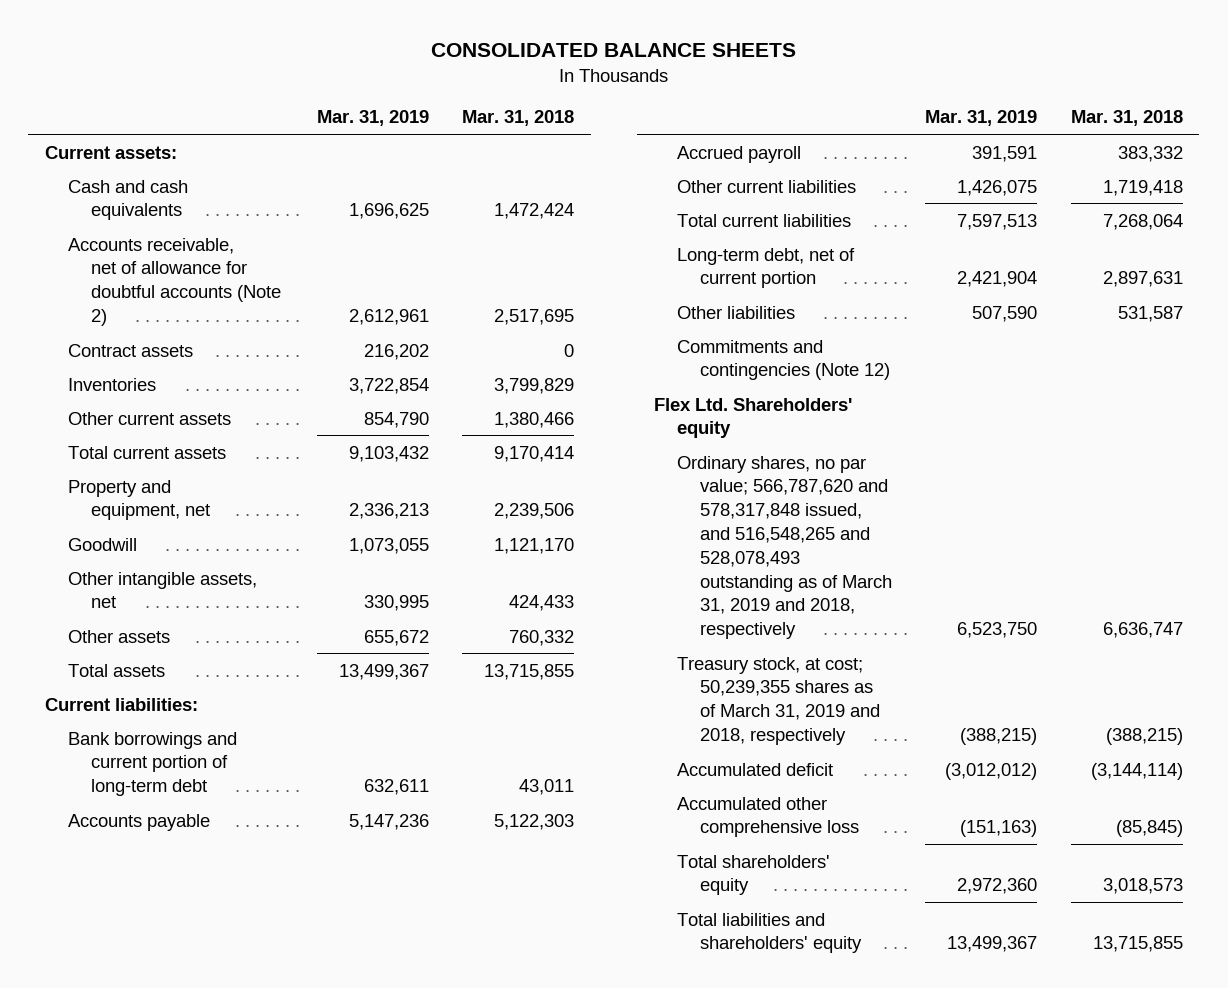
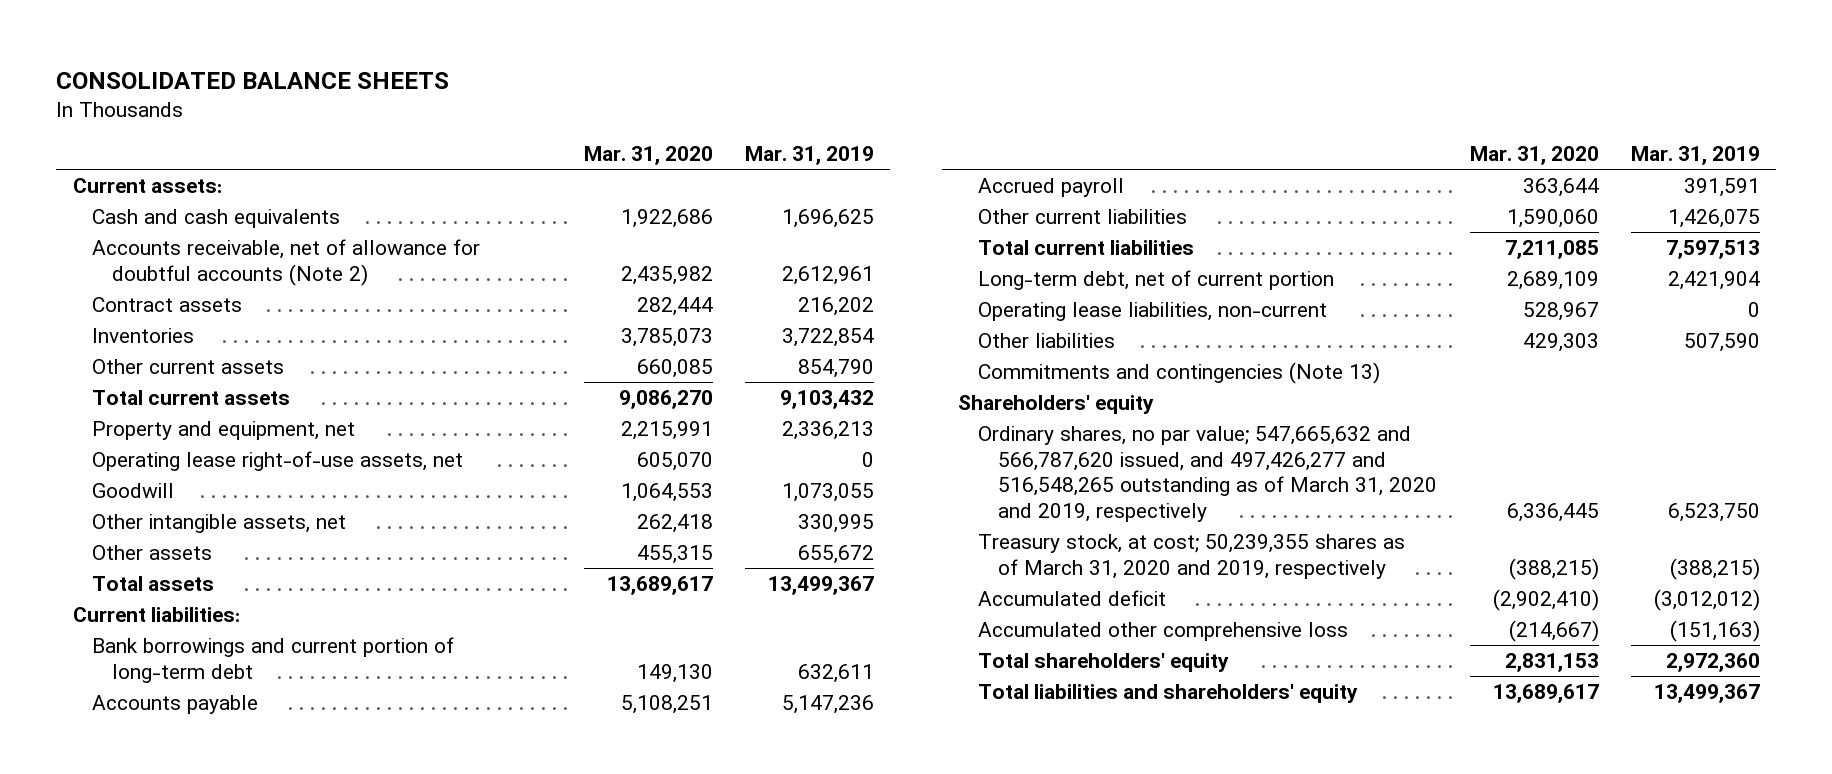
[462,110,575,127] Mar. 31, 2018 -> none
none -> [583,146,713,166] Mar. 31, 2020
none -> [92,451,464,472] Operating lease right-of-use assets, net
none -> [978,302,1328,322] Operating lease liabilities, non-current
[676,339,890,381] Commitments and contingencies (Note 12) -> [978,362,1381,385] Commitments and contingencies (Note 13)
[653,397,852,439] Flex Ltd. Shareholders' equity -> [958,395,1155,415] Shareholders' equity
[676,455,892,640] Ordinary shares, no par value; 566,787,620 and 578,317,848 issued, and 516,548,265 and 528,078,493 outstanding as of March 31, 2019 and 2018, respectively -> [978,426,1438,522] Ordinary shares, no par value; 547,665,632 and 566,787,620 issued, and 497,426,277 and 516,548,265 outstanding as of March 31, 2020 and 2019, respectively
[676,656,880,745] Treasury stock, at cost; 50,239,355 shares as of March 31, 2019 and 2018, respectively -> [978,534,1406,579] Treasury stock, at cost; 50,239,355 shares as of March 31, 2020 and 2019, respectively

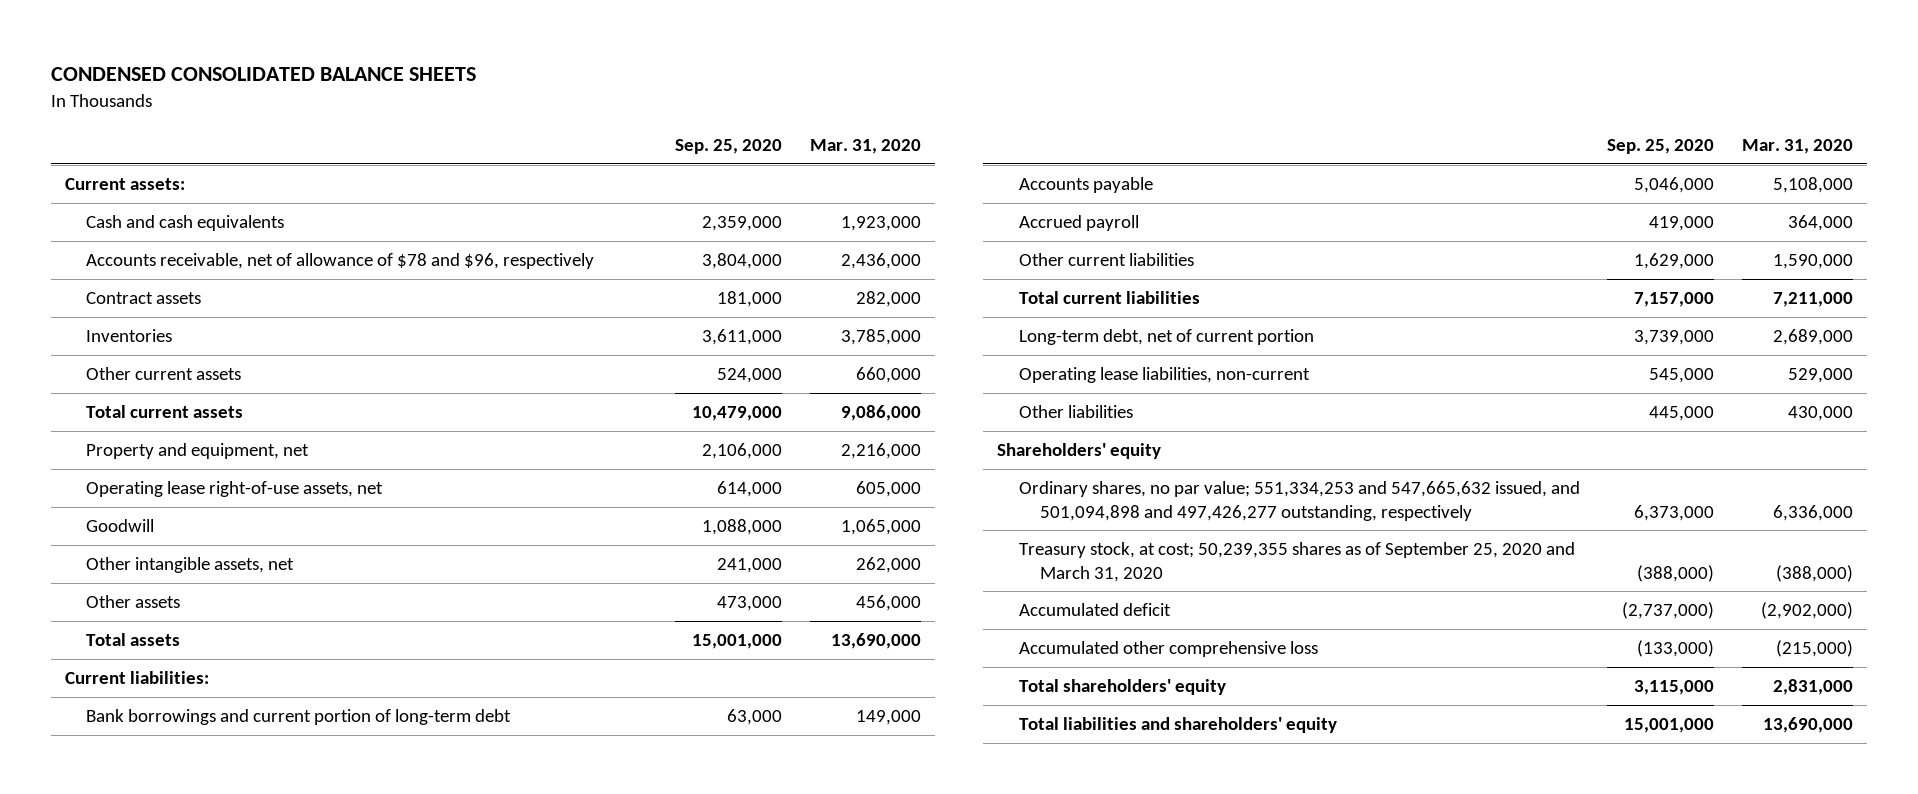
[56,71,450,89] CONSOLIDATED BALANCE SHEETS -> [50,66,476,81] CONDENSED CONSOLIDATED BALANCE SHEETS
[744,146,874,166] Mar. 31, 2019 -> none
none -> [675,139,783,155] Sep. 25, 2020
[620,209,713,229] 1,922,686 -> [841,216,922,232] 1,923,000
[92,239,481,286] Accounts receivable, net of allowance for doubtful accounts (Note 2) -> [86,253,595,270] Accounts receivable, net of allowance of $78 and $96, respectively
[620,265,713,285] 2,435,982 -> [841,253,922,270] 2,436,000
[636,297,713,317] 282,444 -> [856,291,922,308] 282,000
[620,328,713,348] 3,785,073 -> [841,329,922,346] 3,785,000
[636,359,713,379] 660,085 -> [856,367,922,384] 660,000
[618,390,713,410] 9,086,270 -> [841,405,922,422] 9,086,000
[620,421,713,441] 2,215,991 -> [841,443,922,460] 2,216,000
[636,452,713,472] 605,070 -> [856,481,922,498] 605,000
[620,483,713,503] 1,064,553 -> [841,519,922,536] 1,065,000
[636,514,713,534] 262,418 -> [856,557,922,574] 262,000
[636,545,713,565] 455,315 -> [856,595,922,612] 456,000
[606,576,713,596] 13,689,617 -> [831,633,922,650] 13,690,000
[978,362,1381,385] Commitments and contingencies (Note 13) -> none
[636,663,713,683] 149,130 -> [856,710,922,726] 149,000
[620,695,713,715] 5,108,251 -> [1773,177,1854,194] 5,108,000
[1522,178,1599,198] 363,644 -> [1788,215,1854,232] 364,000
[1506,209,1599,229] 1,590,060 -> [1773,254,1854,270] 1,590,000
[1504,240,1599,260] 7,211,085 -> [1773,292,1854,308] 7,211,000
[1506,271,1599,291] 2,689,109 -> [1773,329,1854,346] 2,689,000
[1522,302,1599,322] 528,967 -> [1788,368,1854,384] 529,000
[1522,333,1599,353] 429,303 -> [1788,406,1854,422] 430,000
[978,426,1438,522] Ordinary shares, no par value; 547,665,632 and 566,787,620 issued, and 497,426,277 and 516,548,265 outstanding as of March 31, 2020 and 2019, respectively -> [1018,481,1580,521] Ordinary shares, no par value; 551,334,253 and 547,665,632 issued, and 501,094,898 and 497,426,277 outstanding, respectively
[1506,502,1599,522] 6,336,445 -> [1773,504,1854,521] 6,336,000
[978,534,1406,579] Treasury stock, at cost; 50,239,355 shares as of March 31, 2020 and 2019, respectively -> [1018,542,1575,582] Treasury stock, at cost; 50,239,355 shares as of September 25, 2020 and March 31, 2020
[1508,557,1599,580] (388,215) -> [1776,564,1854,582] (388,000)
[1492,589,1599,612] (2,902,410) -> [1761,602,1854,620] (2,902,000)
[1508,620,1599,643] (214,667) -> [1776,640,1854,658] (215,000)
[1504,653,1599,673] 2,831,153 -> [1773,679,1854,696] 2,831,000
[1492,684,1599,704] 13,689,617 -> [1763,717,1854,734] 13,690,000

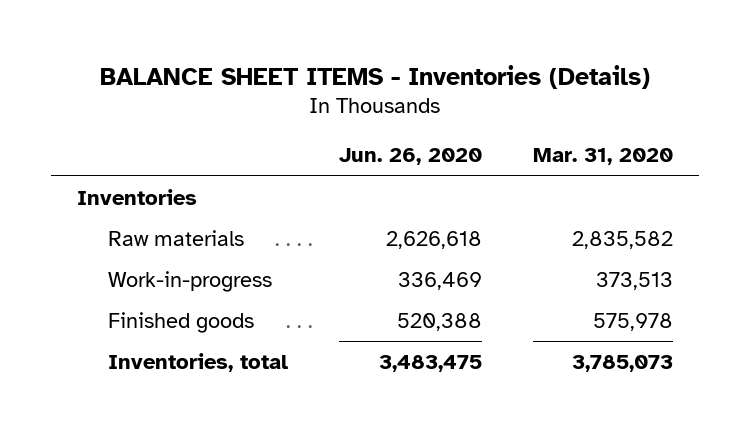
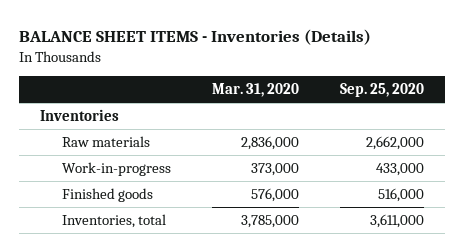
[339,148,483,166] Jun. 26, 2020 -> none
none -> [340,83,425,98] Sep. 25, 2020
[572,230,674,249] 2,835,582 -> [241,136,300,151] 2,836,000
[596,271,674,290] 373,513 -> [251,163,300,177] 373,000
[593,312,674,331] 575,978 -> [251,188,300,203] 576,000
[572,354,674,372] 3,785,073 -> [241,215,300,229] 3,785,000

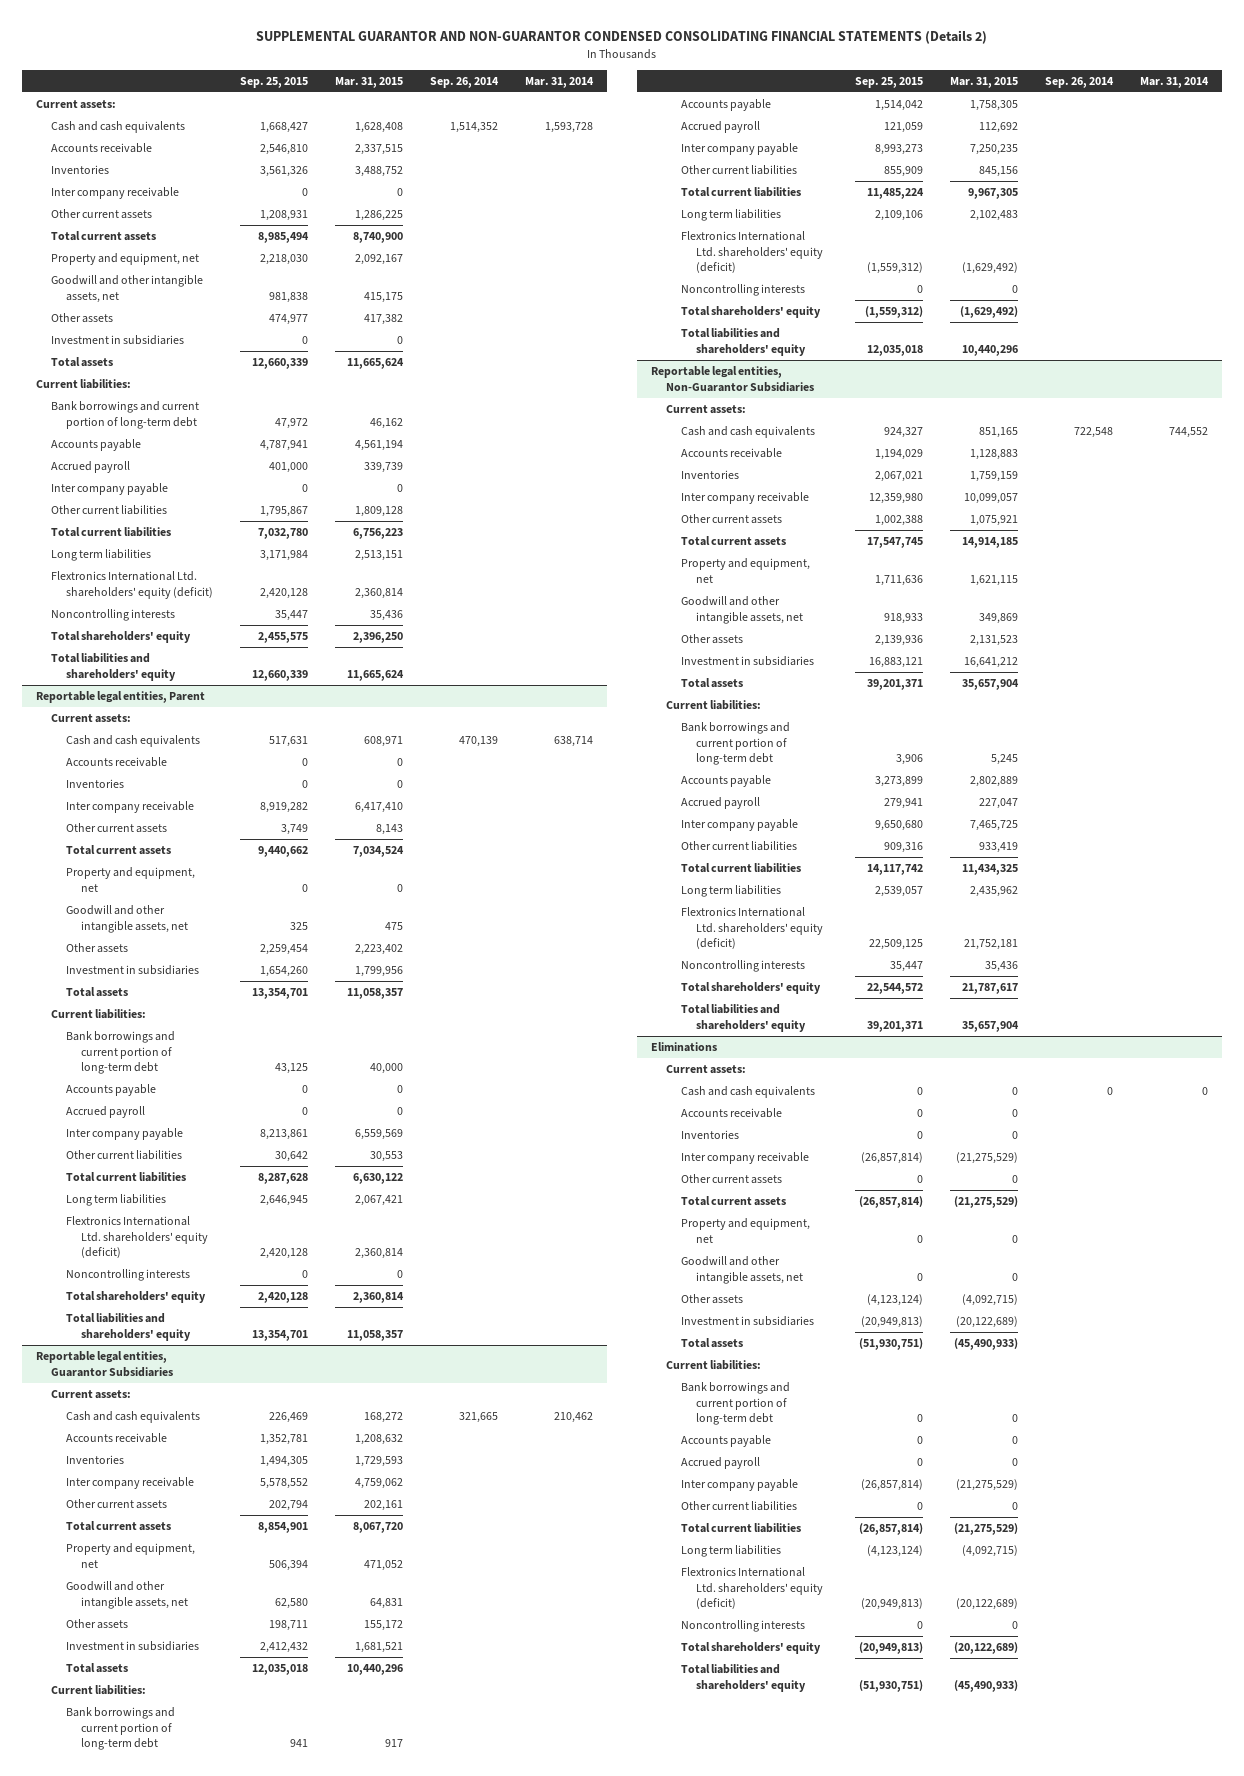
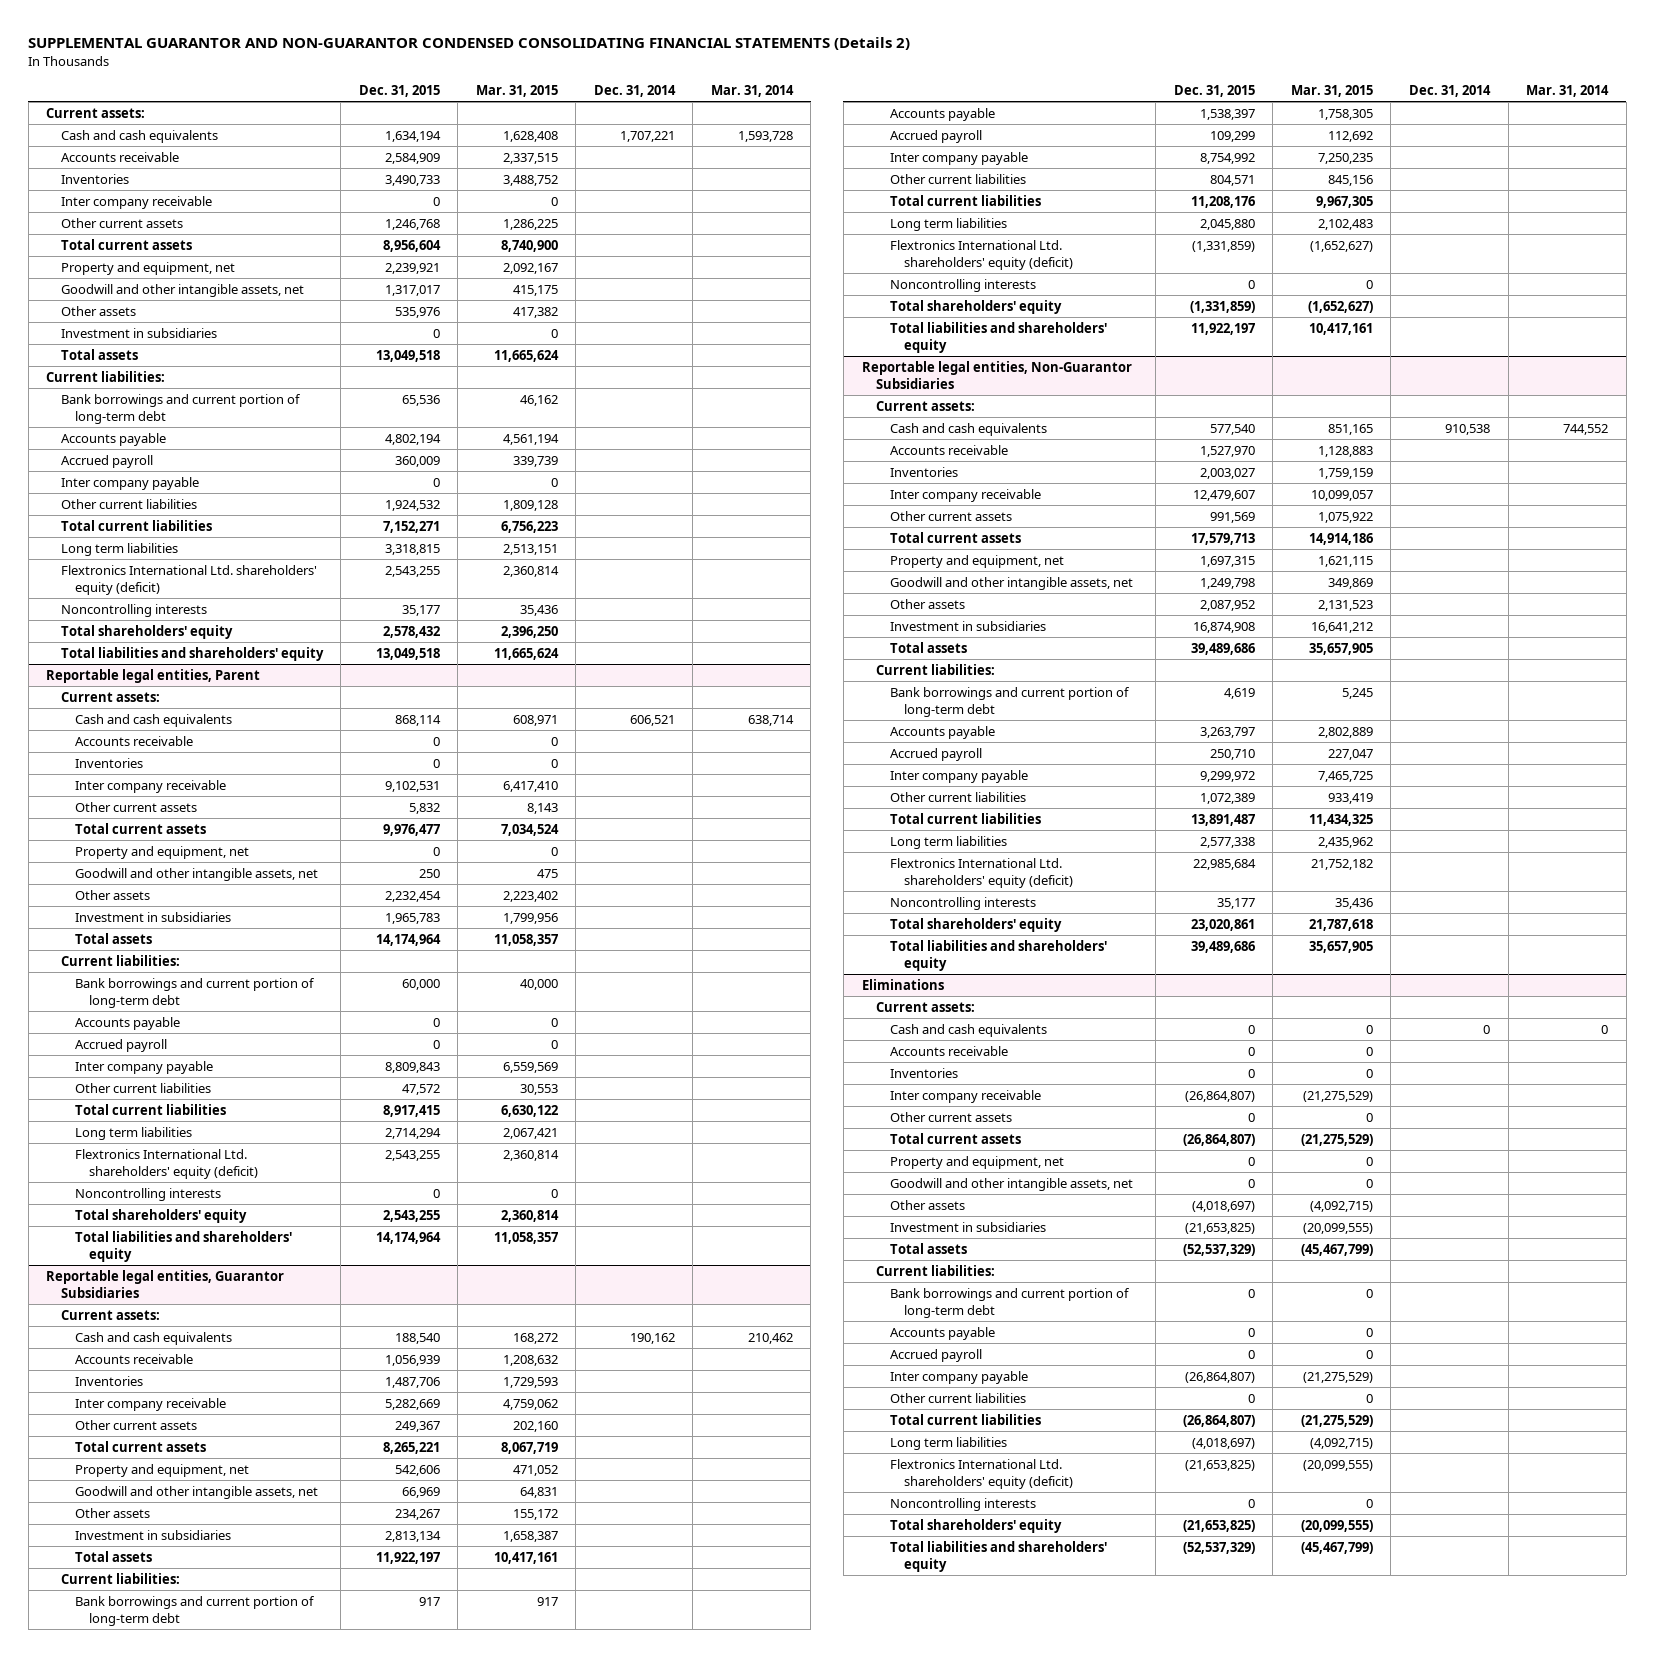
[240,76,309,88] Sep. 25, 2015 -> none
[430,76,500,88] Sep. 26, 2014 -> none
none -> [358,84,440,97] Dec. 31, 2015
none -> [593,84,676,97] Dec. 31, 2014
[364,1500,404,1512] 202,161 -> [512,1420,558,1432] 202,160
[353,1522,404,1534] 8,067,720 -> [500,1441,558,1454] 8,067,719
[355,1642,404,1654] 1,681,521 -> [502,1530,558,1542] 1,658,387
[347,1664,404,1676] 10,440,296 -> [493,1551,558,1564] 10,417,161
[962,261,1019,274] (1,629,492) -> [1309,240,1373,252] (1,652,627)
[960,306,1019,319] (1,629,492) -> [1307,300,1373,313] (1,652,627)
[962,344,1019,356] 10,440,296 -> [1308,322,1373,335] 10,417,161
[970,515,1019,527] 1,075,921 -> [1317,511,1373,523] 1,075,922
[962,537,1019,549] 14,914,185 -> [1308,532,1373,545] 14,914,186
[962,679,1020,691] 35,657,904 -> [1308,642,1373,655] 35,657,905
[964,938,1019,950] 21,752,181 -> [1310,858,1373,870] 21,752,182
[962,983,1019,995] 21,787,617 -> [1308,918,1373,931] 21,787,618
[962,1020,1020,1032] 35,657,904 -> [1308,940,1373,953] 35,657,905
[956,1316,1019,1329] (20,122,689) -> [1302,1222,1373,1234] (20,099,555)
[954,1338,1019,1351] (45,490,933) -> [1300,1243,1373,1256] (45,467,799)
[956,1597,1019,1610] (20,122,689) -> [1302,1459,1373,1471] (20,099,555)
[954,1642,1019,1655] (20,122,689) -> [1300,1519,1373,1532] (20,099,555)
[954,1679,1019,1692] (45,490,933) -> [1300,1541,1373,1554] (45,467,799)

